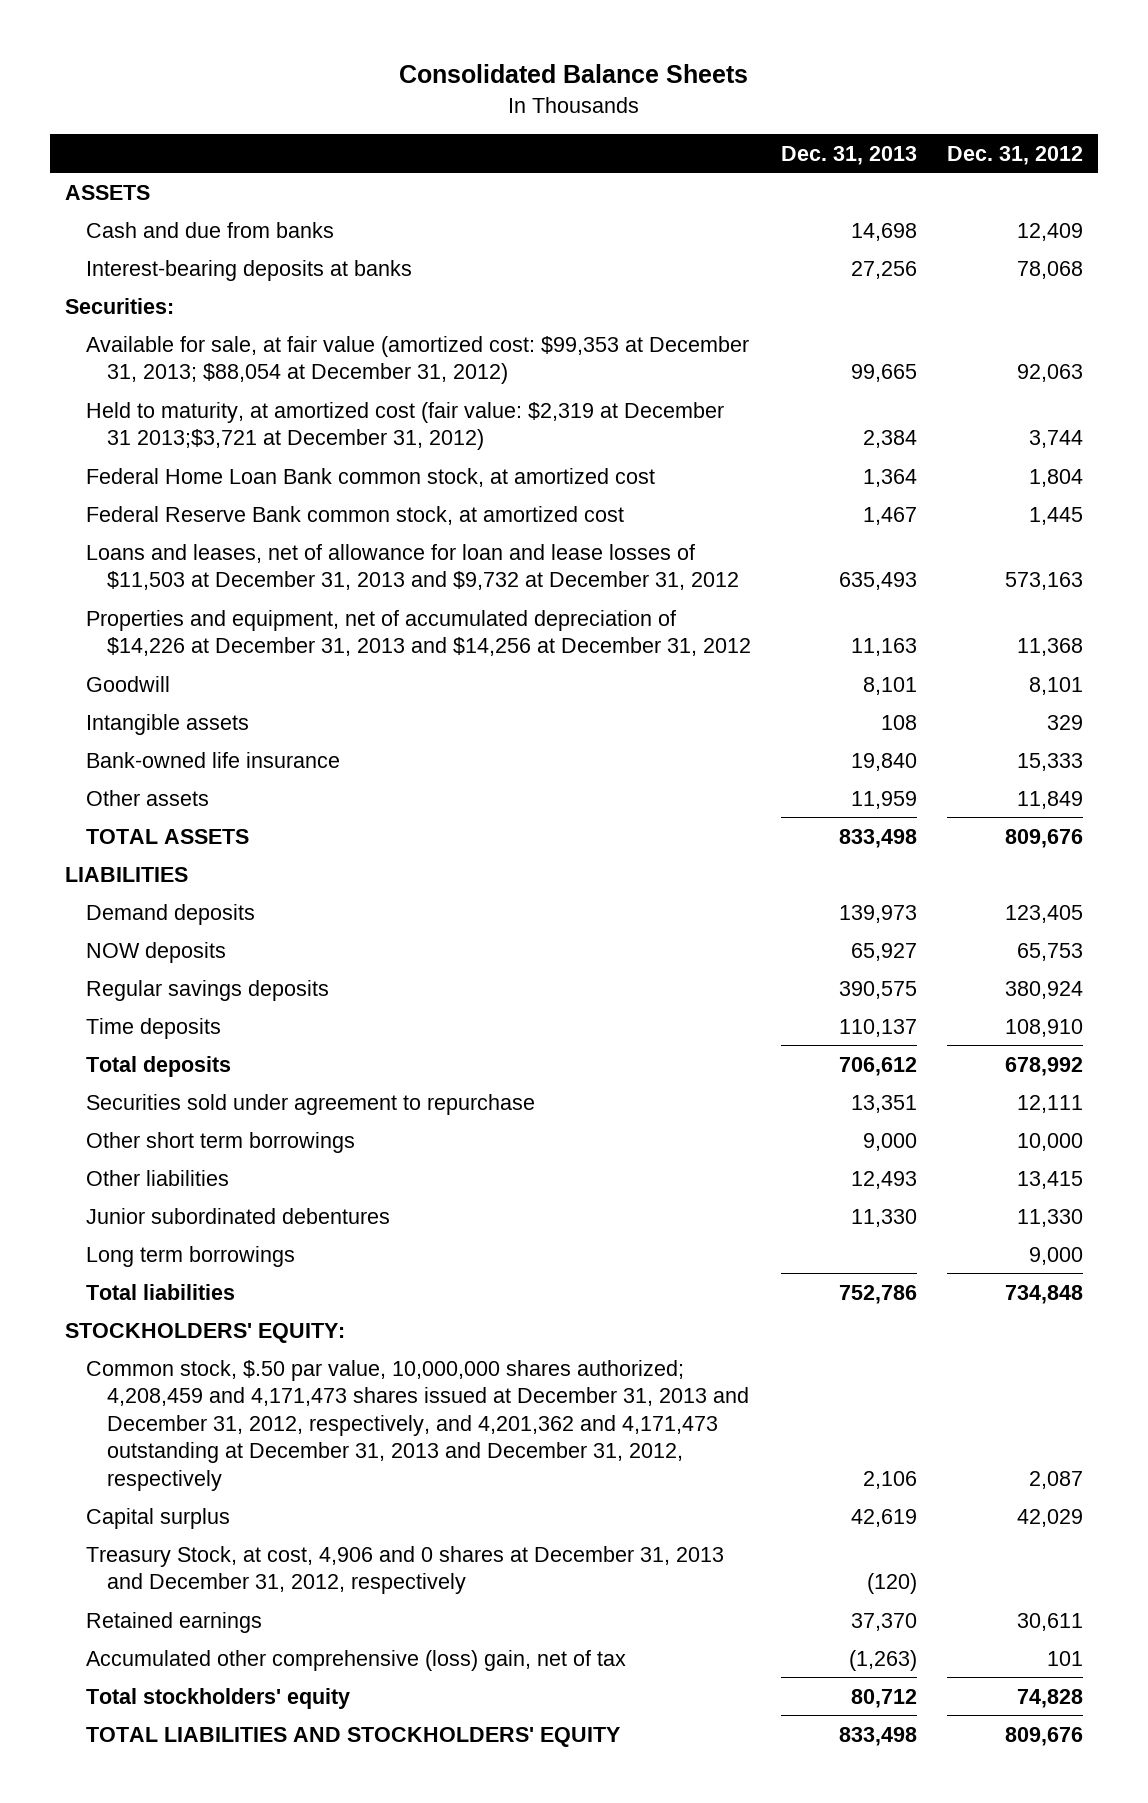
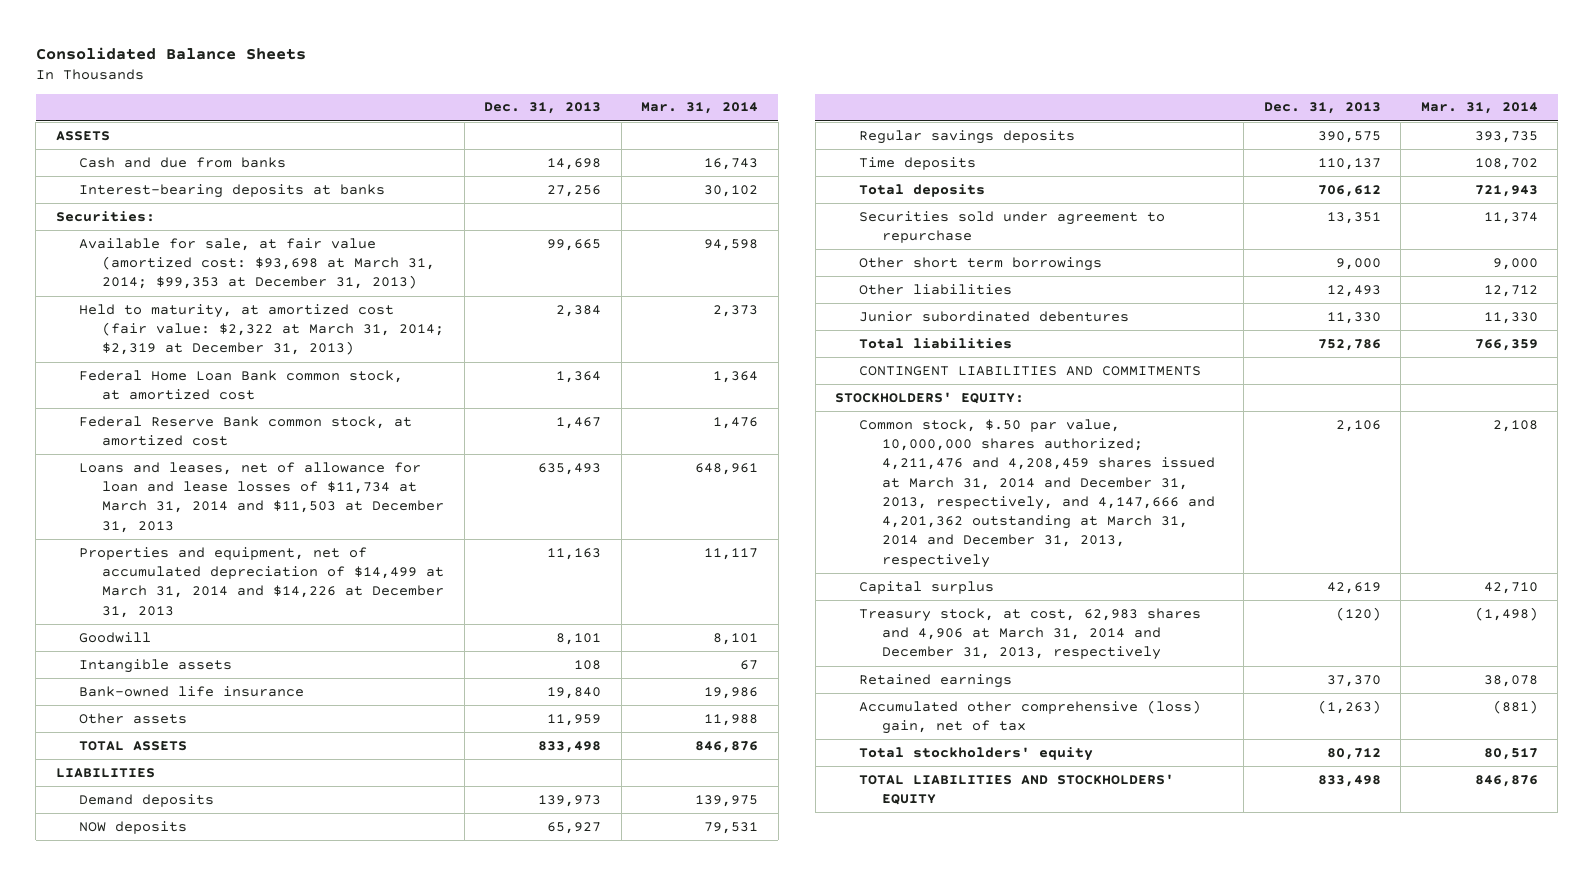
[947,145,1084,165] Dec. 31, 2012 -> none
none -> [641,102,759,115] Mar. 31, 2014
[86,335,750,385] Available for sale, at fair value (amortized cost: $99,353 at December 31, 2013; $88,054 at December 31, 2012) -> [78,237,436,290] Available for sale, at fair value (amortized cost: $93,698 at March 31, 2014; $99,353 at December 31, 2013)
[86,401,725,451] Held to maturity, at amortized cost (fair value: $2,319 at December 31 2013;$3,721 at December 31, 2012) -> [78,303,445,356] Held to maturity, at amortized cost (fair value: $2,322 at March 31, 2014; $2,319 at December 31, 2013)
[86,543,740,591] Loans and leases, net of allowance for loan and lease losses of $11,503 at December 31, 2013 and $9,732 at December 31, 2012 -> [78,461,445,533] Loans and leases, net of allowance for loan and lease losses of $11,734 at March 31, 2014 and $11,503 at December 31, 2013
[86,609,752,657] Properties and equipment, net of accumulated depreciation of $14,226 at December 31, 2013 and $14,256 at December 31, 2012 -> [78,546,445,618] Properties and equipment, net of accumulated depreciation of $14,499 at March 31, 2014 and $14,226 at December 31, 2013
[86,1245,296,1267] Long term borrowings -> none
none -> [858,365,1201,376] CONTINGENT LIABILITIES AND COMMITMENTS
[86,1359,750,1491] Common stock, $.50 par value, 10,000,000 shares authorized; 4,208,459 and 4,171,473 shares issued at December 31, 2013 and December 31, 2012, respectively, and 4,201,362 and 4,171,473 outstanding at December 31, 2013 and December 31, 2012, respectively -> [858,418,1215,568] Common stock, $.50 par value, 10,000,000 shares authorized; 4,211,476 and 4,208,459 shares issued at March 31, 2014 and December 31, 2013, respectively, and 4,147,666 and 4,201,362 outstanding at March 31, 2014 and December 31, 2013, respectively
[86,1545,725,1595] Treasury Stock, at cost, 4,906 and 0 shares at December 31, 2013 and December 31, 2012, respectively -> [858,607,1201,661] Treasury stock, at cost, 62,983 shares and 4,906 at March 31, 2014 and December 31, 2013, respectively

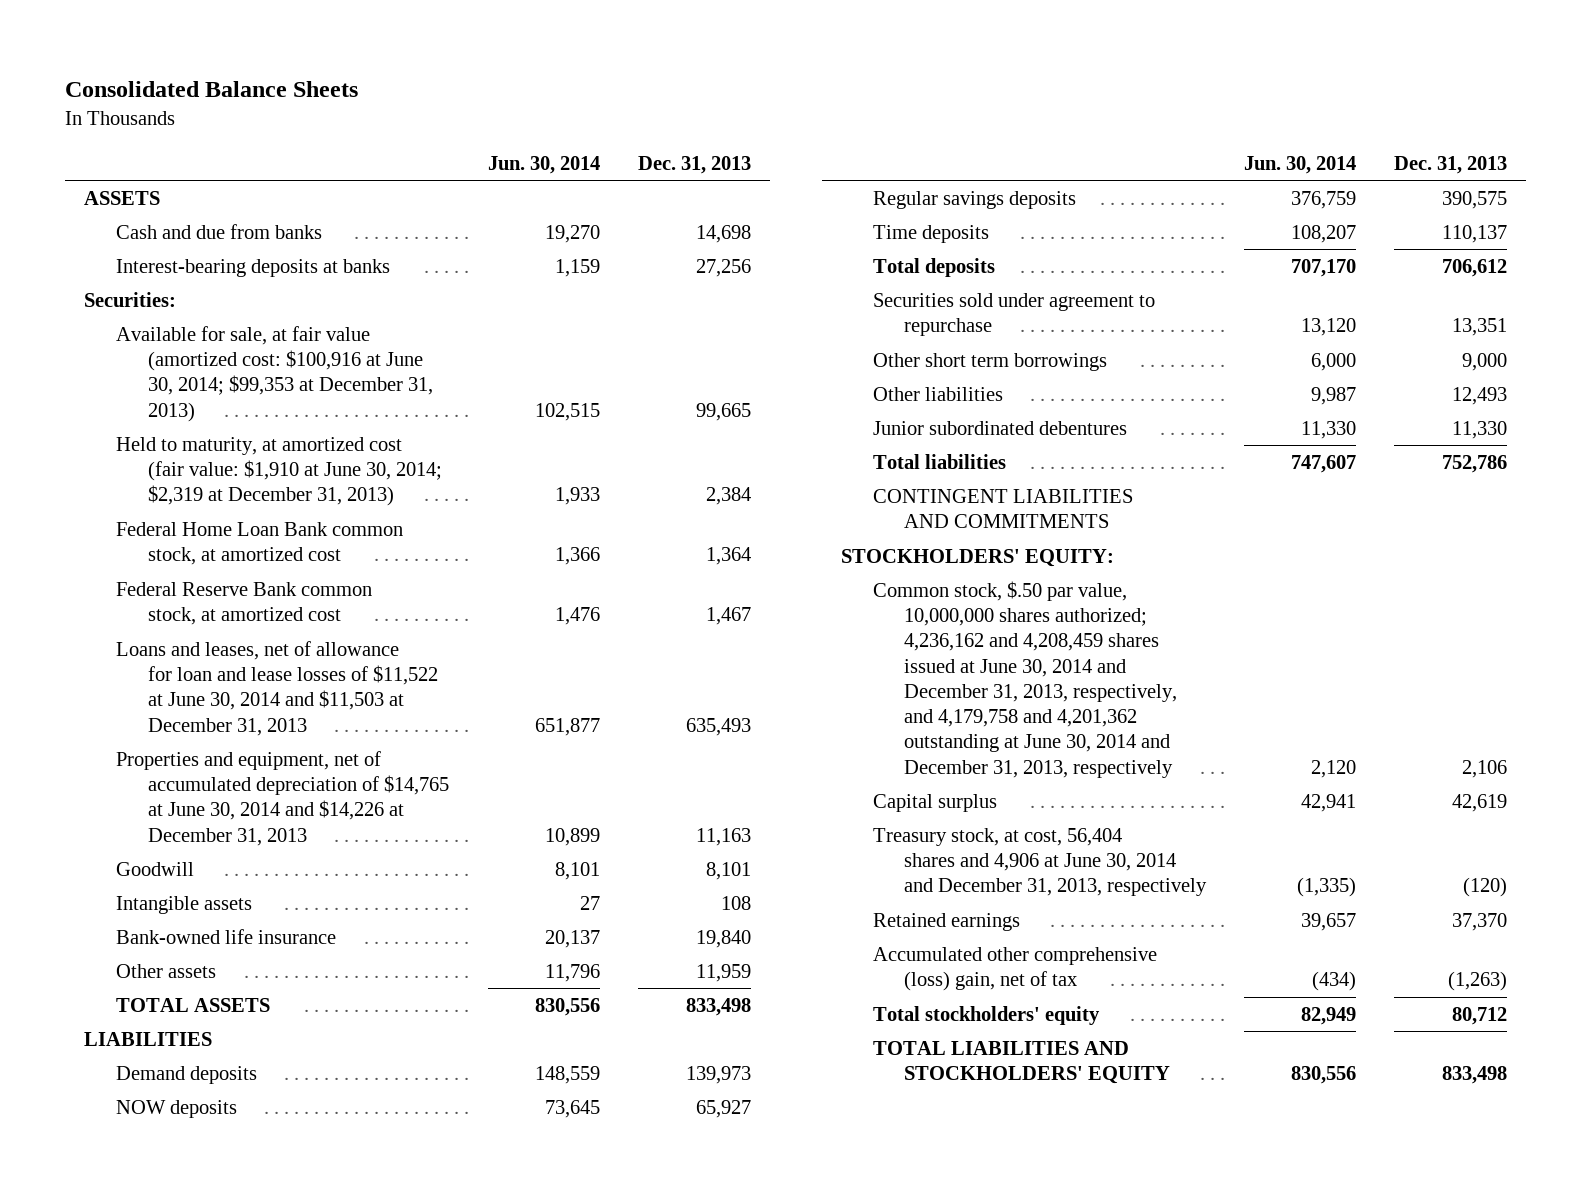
[641,102,759,115] Mar. 31, 2014 -> none
none -> [487,155,600,174] Jun. 30, 2014
[78,237,436,290] Available for sale, at fair value (amortized cost: $93,698 at March 31, 2014; $99,353 at December 31, 2013) -> [116,325,433,422] Available for sale, at fair value (amortized cost: $100,916 at June 30, 2014; $99,353 at December 31, 2013)
[78,303,445,356] Held to maturity, at amortized cost (fair value: $2,322 at March 31, 2014; $2,319 at December 31, 2013) -> [116,436,442,507] Held to maturity, at amortized cost (fair value: $1,910 at June 30, 2014; $2,319 at December 31, 2013)
[78,461,445,533] Loans and leases, net of allowance for loan and lease losses of $11,734 at March 31, 2014 and $11,503 at December 31, 2013 -> [116,640,438,736] Loans and leases, net of allowance for loan and lease losses of $11,522 at June 30, 2014 and $11,503 at December 31, 2013
[78,546,445,618] Properties and equipment, net of accumulated depreciation of $14,499 at March 31, 2014 and $14,226 at December 31, 2013 -> [116,750,449,846] Properties and equipment, net of accumulated depreciation of $14,765 at June 30, 2014 and $14,226 at December 31, 2013
[858,418,1215,568] Common stock, $.50 par value, 10,000,000 shares authorized; 4,211,476 and 4,208,459 shares issued at March 31, 2014 and December 31, 2013, respectively, and 4,147,666 and 4,201,362 outstanding at March 31, 2014 and December 31, 2013, respectively -> [872,580,1178,778] Common stock, $.50 par value, 10,000,000 shares authorized; 4,236,162 and 4,208,459 shares issued at June 30, 2014 and December 31, 2013, respectively, and 4,179,758 and 4,201,362 outstanding at June 30, 2014 and December 31, 2013, respectively
[858,607,1201,661] Treasury stock, at cost, 62,983 shares and 4,906 at March 31, 2014 and December 31, 2013, respectively -> [872,827,1208,897] Treasury stock, at cost, 56,404 shares and 4,906 at June 30, 2014 and December 31, 2013, respectively

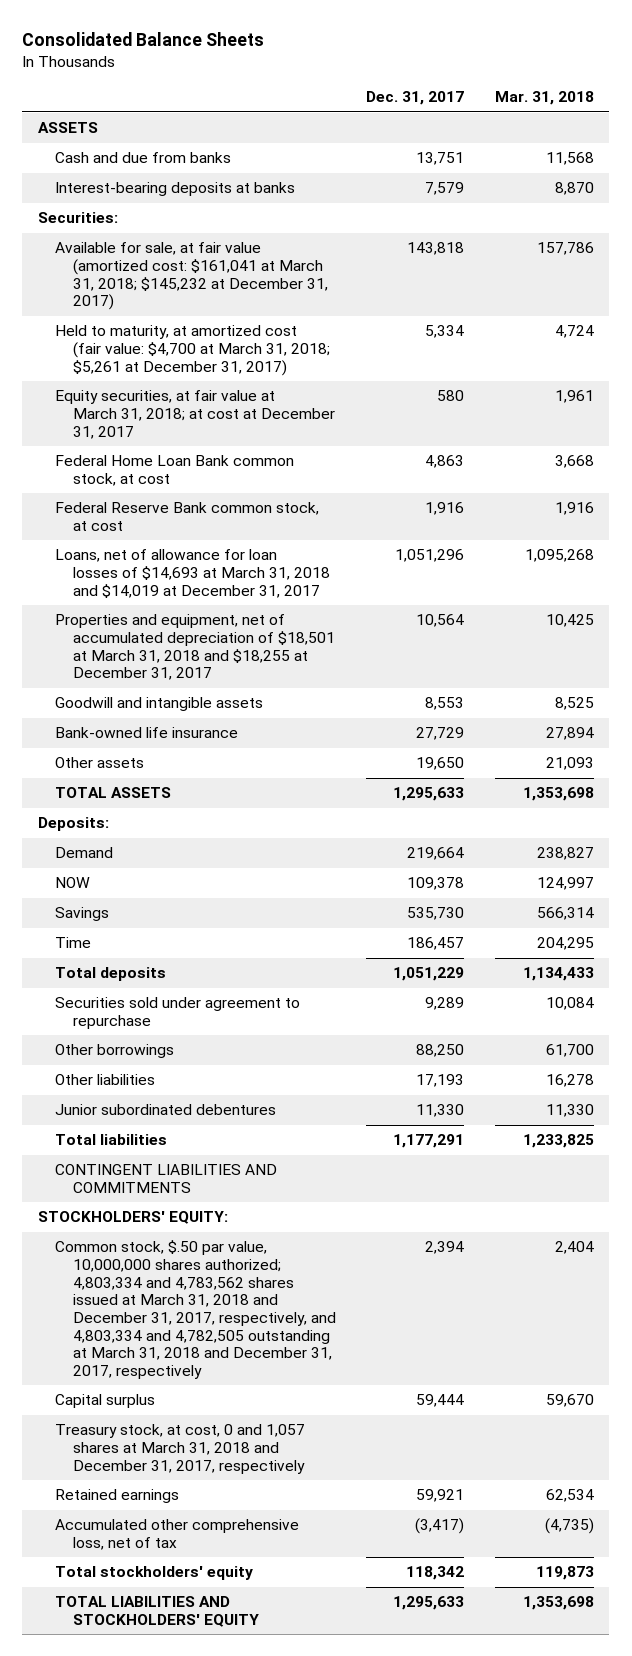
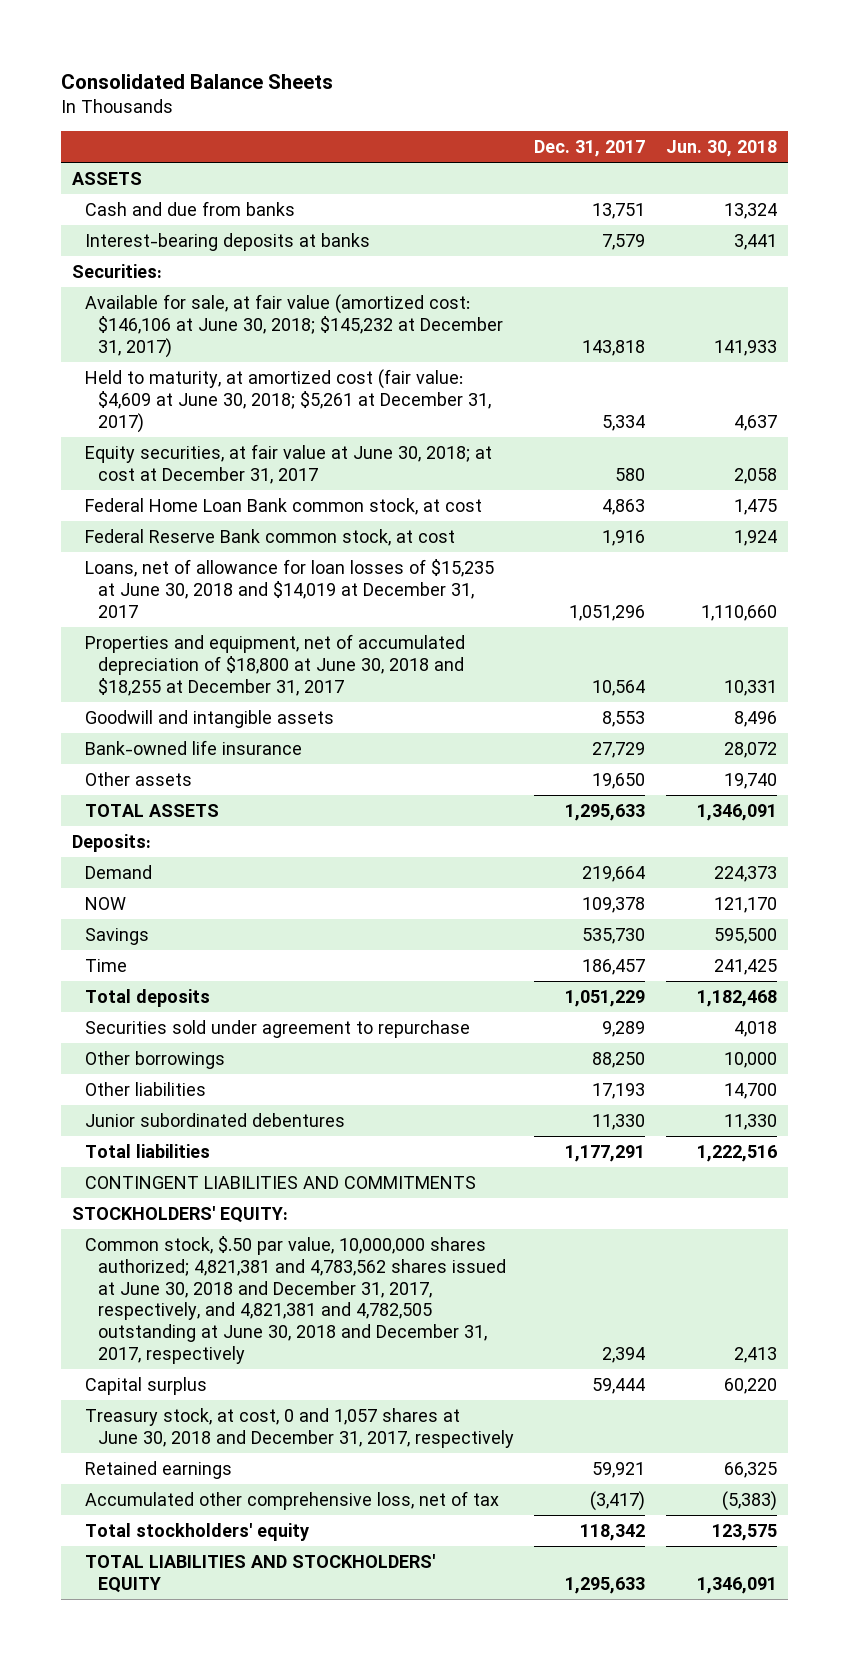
[494,91,594,106] Mar. 31, 2018 -> none
none -> [666,140,778,158] Jun. 30, 2018
[55,242,329,311] Available for sale, at fair value (amortized cost: $161,041 at March 31, 2018; $145,232 at December 31, 2017) -> [84,293,503,358] Available for sale, at fair value (amortized cost: $146,106 at June 30, 2018; $145,232 at December 31, 2017)
[55,325,331,376] Held to maturity, at amortized cost (fair value: $4,700 at March 31, 2018; $5,261 at December 31, 2017) -> [84,368,491,433] Held to maturity, at amortized cost (fair value: $4,609 at June 30, 2018; $5,261 at December 31, 2017)
[55,390,336,439] Equity securities, at fair value at March 31, 2018; at cost at December 31, 2017 -> [84,443,492,484] Equity securities, at fair value at June 30, 2018; at cost at December 31, 2017
[55,549,331,598] Loans, net of allowance for loan losses of $14,693 at March 31, 2018 and $14,019 at December 31, 2017 -> [84,558,494,618] Loans, net of allowance for loan losses of $15,235 at June 30, 2018 and $14,019 at December 31, 2017
[55,614,336,681] Properties and equipment, net of accumulated depreciation of $18,501 at March 31, 2018 and $18,255 at December 31, 2017 -> [84,633,465,696] Properties and equipment, net of accumulated depreciation of $18,800 at June 30, 2018 and $18,255 at December 31, 2017
[55,1240,337,1379] Common stock, $.50 par value, 10,000,000 shares authorized; 4,803,334 and 4,783,562 shares issued at March 31, 2018 and December 31, 2017, respectively, and 4,803,334 and 4,782,505 outstanding at March 31, 2018 and December 31, 2017, respectively -> [84,1235,506,1365] Common stock, $.50 par value, 10,000,000 shares authorized; 4,821,381 and 4,783,562 shares issued at June 30, 2018 and December 31, 2017, respectively, and 4,821,381 and 4,782,505 outstanding at June 30, 2018 and December 31, 2017, respectively
[55,1424,306,1474] Treasury stock, at cost, 0 and 1,057 shares at March 31, 2018 and December 31, 2017, respectively -> [84,1407,514,1448] Treasury stock, at cost, 0 and 1,057 shares at June 30, 2018 and December 31, 2017, respectively

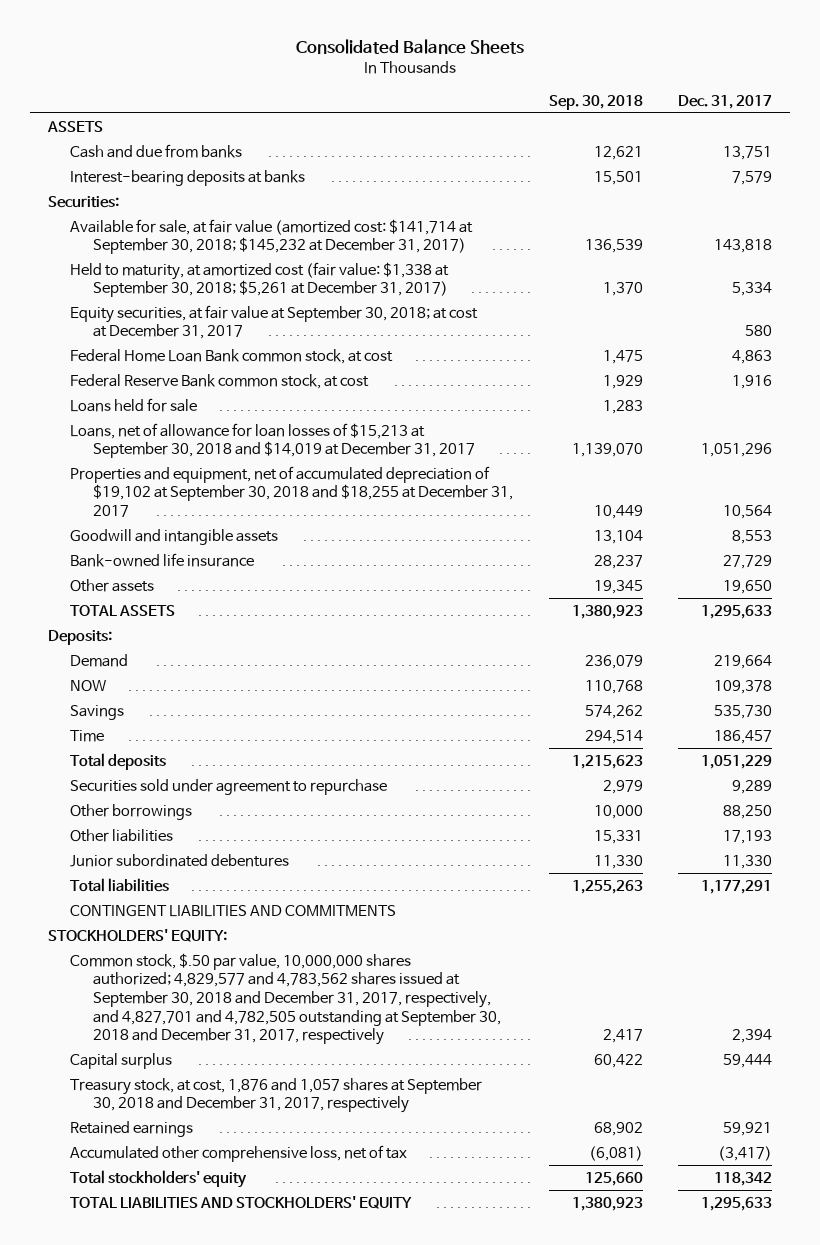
[666,140,778,158] Jun. 30, 2018 -> none
none -> [548,94,643,110] Sep. 30, 2018
[84,293,503,358] Available for sale, at fair value (amortized cost: $146,106 at June 30, 2018; $145,232 at December 31, 2017) -> [70,218,474,255] Available for sale, at fair value (amortized cost: $141,714 at September 30, 2018; $145,232 at December 31, 2017)
[84,368,491,433] Held to maturity, at amortized cost (fair value: $4,609 at June 30, 2018; $5,261 at December 31, 2017) -> [70,261,450,298] Held to maturity, at amortized cost (fair value: $1,338 at September 30, 2018; $5,261 at December 31, 2017)
[84,443,492,484] Equity securities, at fair value at June 30, 2018; at cost at December 31, 2017 -> [70,304,479,340] Equity securities, at fair value at September 30, 2018; at cost at December 31, 2017
none -> [70,397,198,412] Loans held for sale
[84,558,494,618] Loans, net of allowance for loan losses of $15,235 at June 30, 2018 and $14,019 at December 31, 2017 -> [70,422,476,459] Loans, net of allowance for loan losses of $15,213 at September 30, 2018 and $14,019 at December 31, 2017
[84,633,465,696] Properties and equipment, net of accumulated depreciation of $18,800 at June 30, 2018 and $18,255 at December 31, 2017 -> [70,465,514,517] Properties and equipment, net of accumulated depreciation of $19,102 at September 30, 2018 and $18,255 at December 31, 2017
[84,1235,506,1365] Common stock, $.50 par value, 10,000,000 shares authorized; 4,821,381 and 4,783,562 shares issued at June 30, 2018 and December 31, 2017, respectively, and 4,821,381 and 4,782,505 outstanding at June 30, 2018 and December 31, 2017, respectively -> [70,952,502,1046] Common stock, $.50 par value, 10,000,000 shares authorized; 4,829,577 and 4,783,562 shares issued at September 30, 2018 and December 31, 2017, respectively, and 4,827,701 and 4,782,505 outstanding at September 30, 2018 and December 31, 2017, respectively
[84,1407,514,1448] Treasury stock, at cost, 0 and 1,057 shares at June 30, 2018 and December 31, 2017, respectively -> [70,1077,483,1114] Treasury stock, at cost, 1,876 and 1,057 shares at September 30, 2018 and December 31, 2017, respectively

